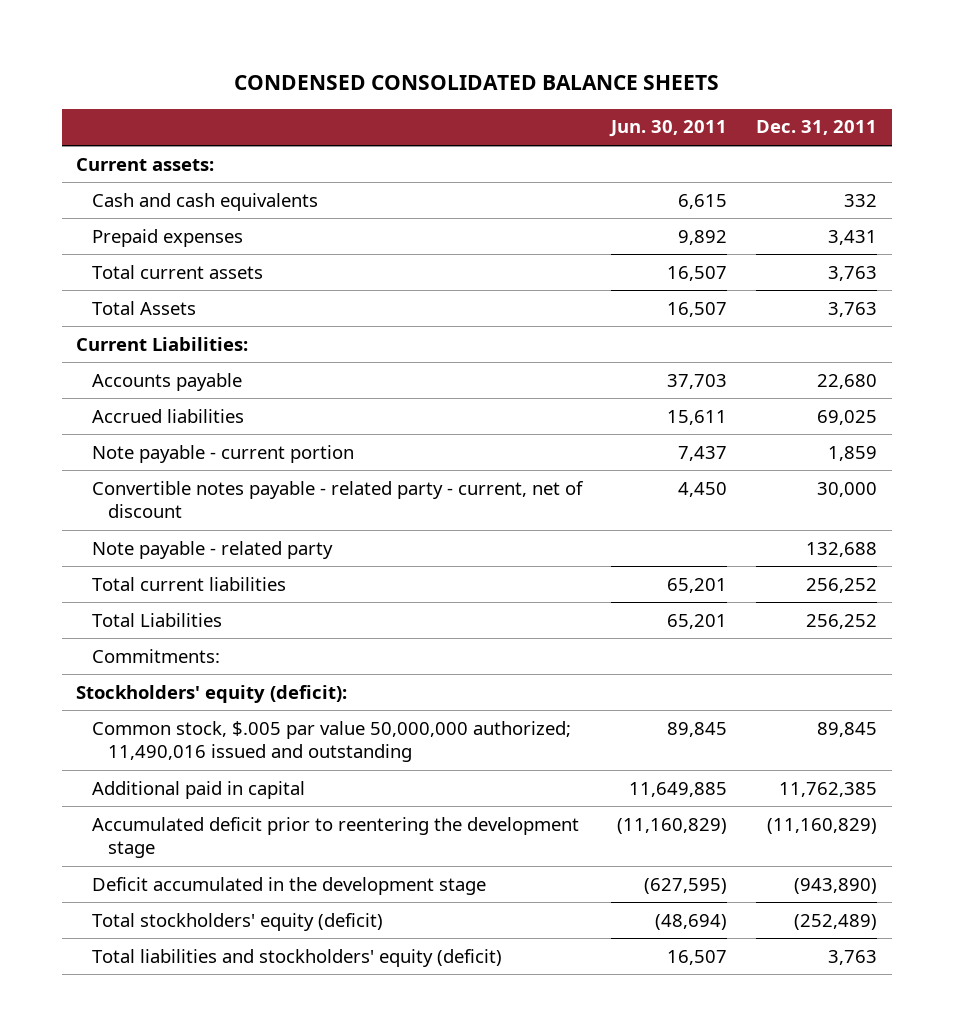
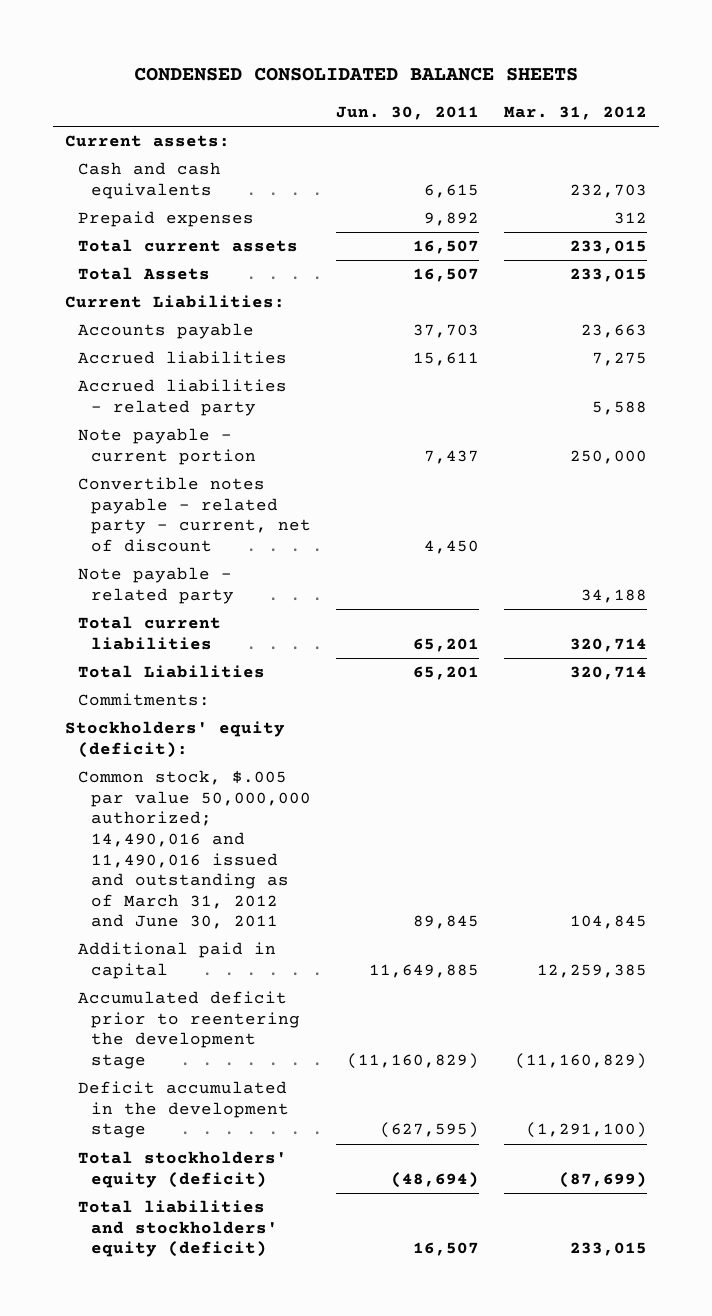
[756,120,878,136] Dec. 31, 2011 -> none
none -> [503,106,647,121] Mar. 31, 2012
none -> [77,379,287,416] Accrued liabilities - related party
[92,720,572,763] Common stock, $.005 par value 50,000,000 authorized; 11,490,016 issued and outstanding -> [77,770,311,930] Common stock, $.005 par value 50,000,000 authorized; 14,490,016 and 11,490,016 issued and outstanding as of March 31, 2012 and June 30, 2011

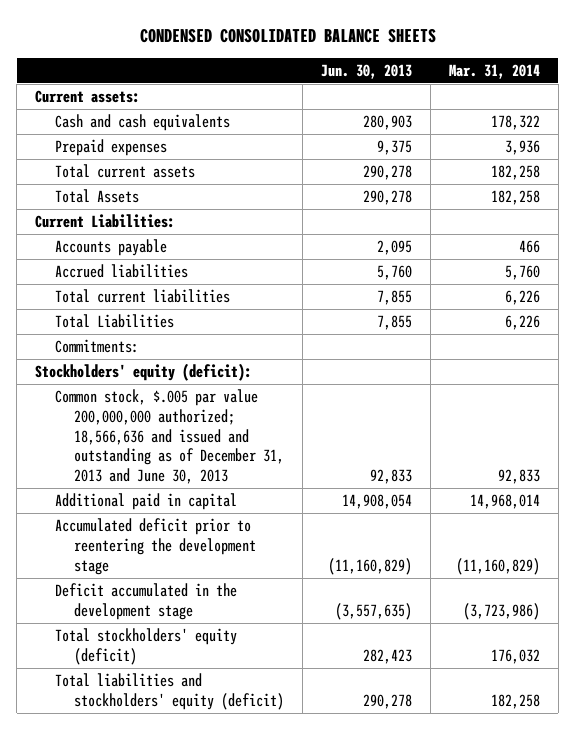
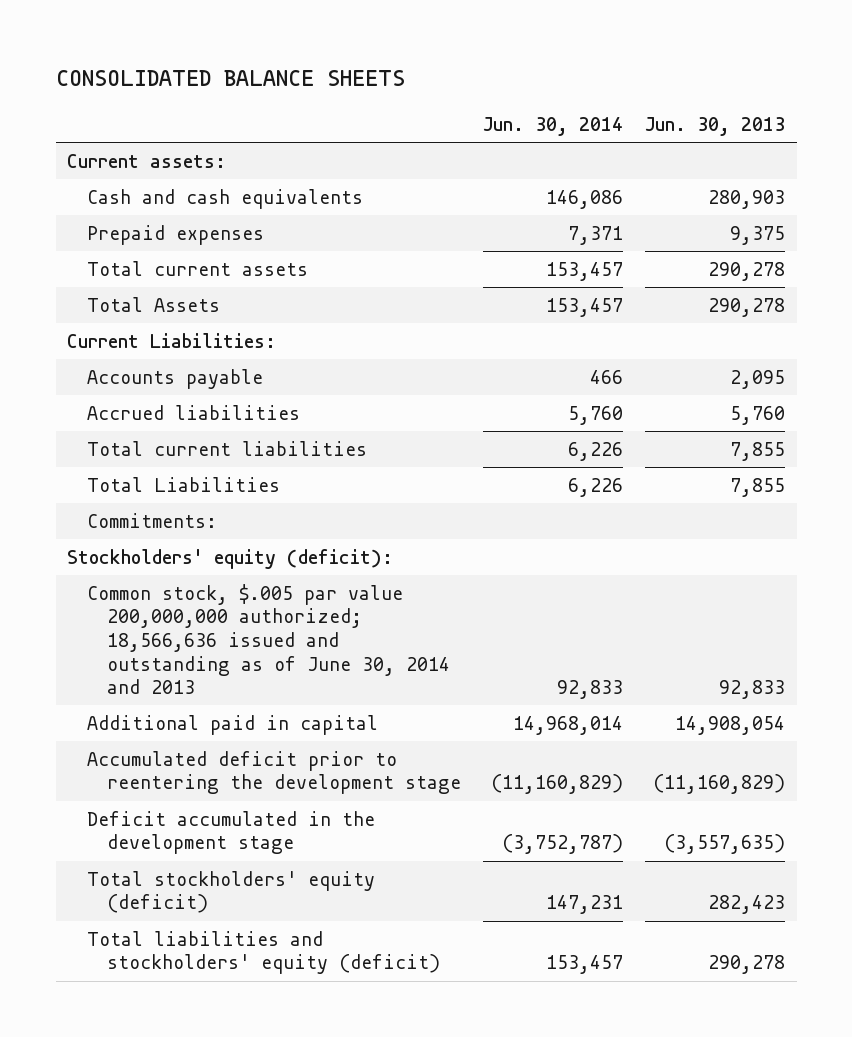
[139,27,436,43] CONDENSED CONSOLIDATED BALANCE SHEETS -> [55,70,405,87] CONSOLIDATED BALANCE SHEETS
[448,63,540,79] Mar. 31, 2014 -> none
none -> [483,116,624,136] Jun. 30, 2014
[54,389,284,485] Common stock, $.005 par value 200,000,000 authorized; 18,566,636 and issued and outstanding as of December 31, 2013 and June 30, 2013 -> [86,583,450,695] Common stock, $.005 par value 200,000,000 authorized; 18,566,636 issued and outstanding as of June 30, 2014 and 2013

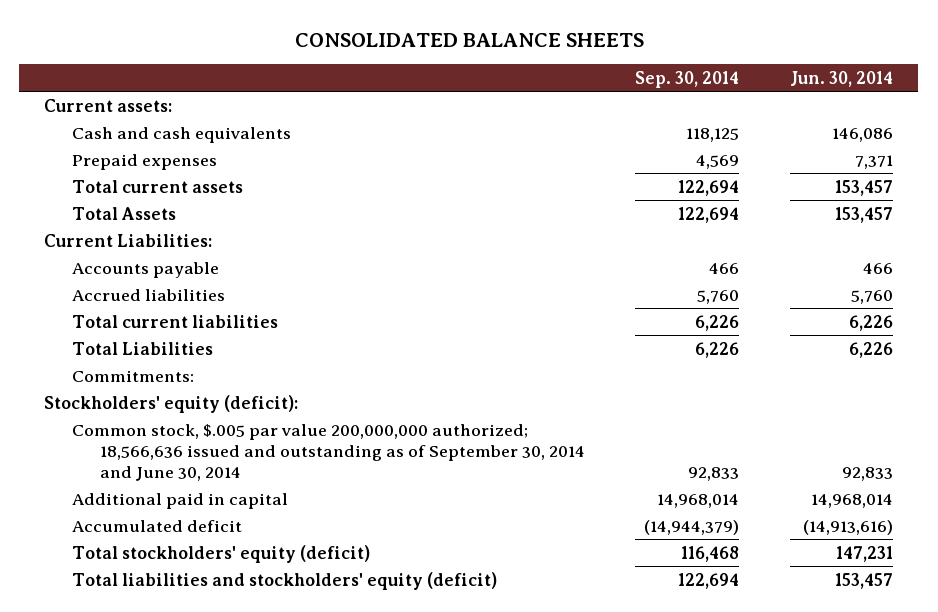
[645,116,786,136] Jun. 30, 2013 -> none
none -> [635,70,740,88] Sep. 30, 2014
[86,583,450,695] Common stock, $.005 par value 200,000,000 authorized; 18,566,636 issued and outstanding as of June 30, 2014 and 2013 -> [72,423,585,481] Common stock, $.005 par value 200,000,000 authorized; 18,566,636 issued and outstanding as of September 30, 2014 and June 30, 2014
[86,750,461,795] Accumulated deficit prior to reentering the development stage -> none
[86,810,375,855] Deficit accumulated in the development stage -> [72,519,243,532] Accumulated deficit
[502,834,624,855] (3,752,787) -> [803,519,894,535] (14,913,616)

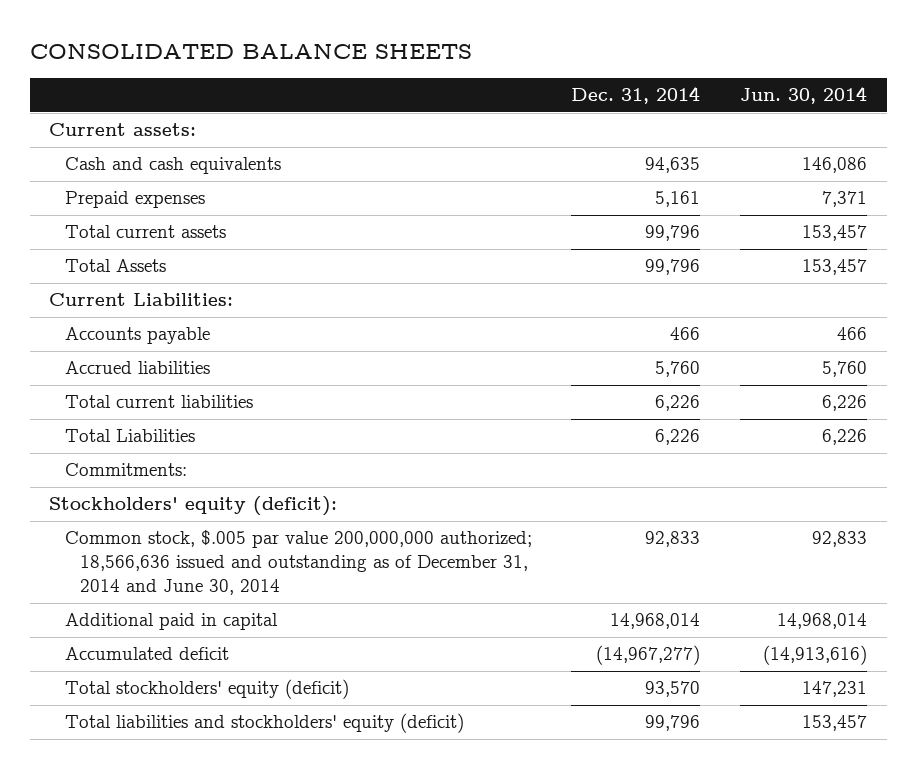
[635,70,740,88] Sep. 30, 2014 -> none
none -> [571,86,701,105] Dec. 31, 2014
[72,423,585,481] Common stock, $.005 par value 200,000,000 authorized; 18,566,636 issued and outstanding as of September 30, 2014 and June 30, 2014 -> [64,530,532,596] Common stock, $.005 par value 200,000,000 authorized; 18,566,636 issued and outstanding as of December 31, 2014 and June 30, 2014

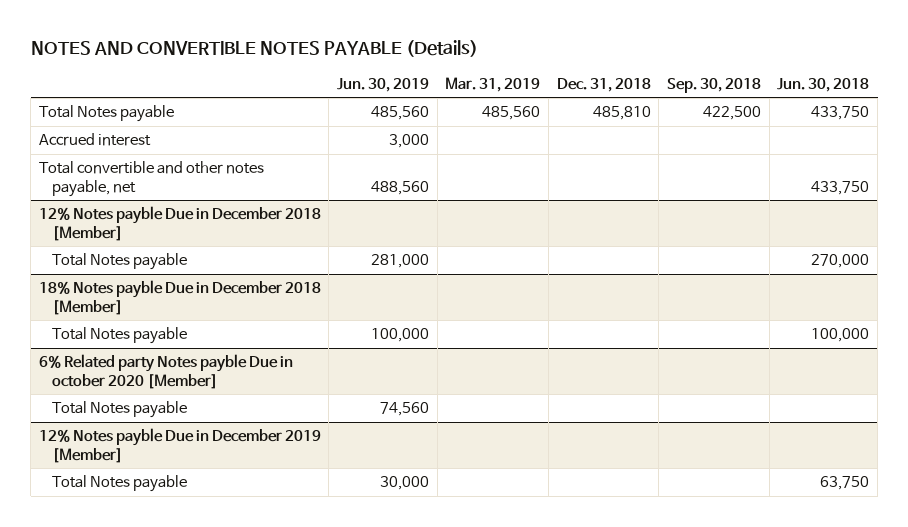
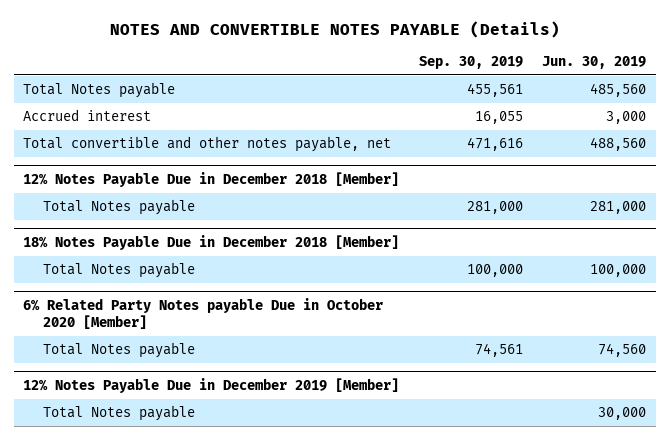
[445,76,541,92] Mar. 31, 2019 -> none
[556,77,651,92] Dec. 31, 2018 -> none
[667,77,762,93] Sep. 30, 2018 -> none
[777,77,870,92] Jun. 30, 2018 -> none
none -> [418,56,523,70] Sep. 30, 2019
[38,206,321,241] 12% Notes payble Due in December 2018 [Member] -> [23,171,400,187] 12% Notes Payable Due in December 2018 [Member]
[38,280,321,315] 18% Notes payble Due in December 2018 [Member] -> [23,234,400,250] 18% Notes Payable Due in December 2018 [Member]
[38,354,293,389] 6% Related party Notes payble Due in october 2020 [Member] -> [23,297,384,330] 6% Related Party Notes payable Due in October 2020 [Member]
[38,428,321,463] 12% Notes payble Due in December 2019 [Member] -> [23,377,400,393] 12% Notes Payable Due in December 2019 [Member]

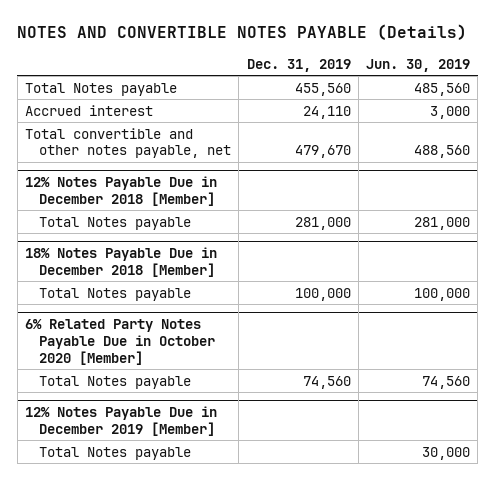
[418,56,523,70] Sep. 30, 2019 -> none
none -> [246,58,351,72] Dec. 31, 2019
[23,297,384,330] 6% Related Party Notes payable Due in October 2020 [Member] -> [24,318,216,365] 6% Related Party Notes Payable Due in October 2020 [Member]

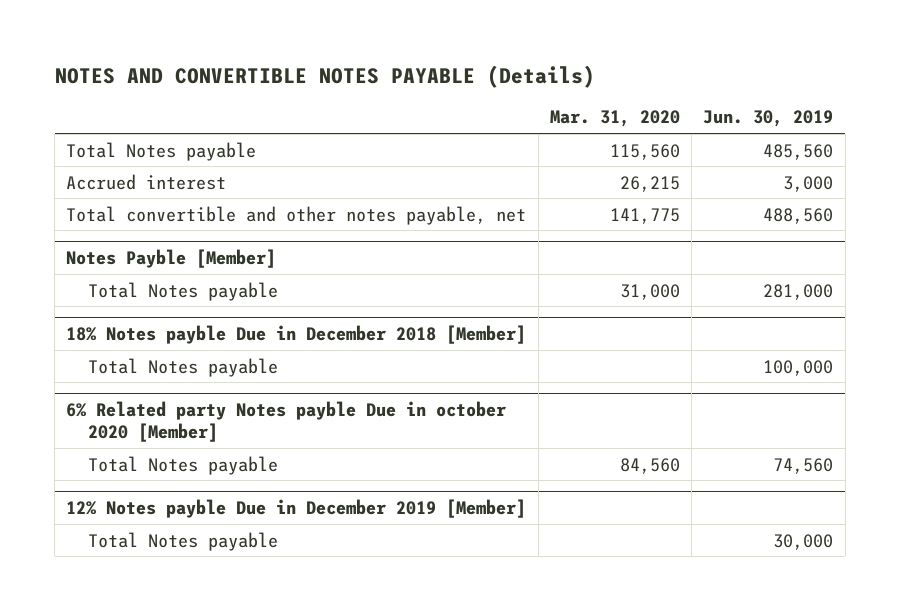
[246,58,351,72] Dec. 31, 2019 -> none
none -> [549,110,680,128] Mar. 31, 2020
[24,175,217,206] 12% Notes Payable Due in December 2018 [Member] -> [66,248,277,268] Notes Payble [Member]
[24,246,217,277] 18% Notes Payable Due in December 2018 [Member] -> [66,324,527,344] 18% Notes payble Due in December 2018 [Member]
[24,318,216,365] 6% Related Party Notes Payable Due in October 2020 [Member] -> [66,400,507,443] 6% Related party Notes payble Due in october 2020 [Member]
[24,405,217,436] 12% Notes Payable Due in December 2019 [Member] -> [66,498,527,518] 12% Notes payble Due in December 2019 [Member]

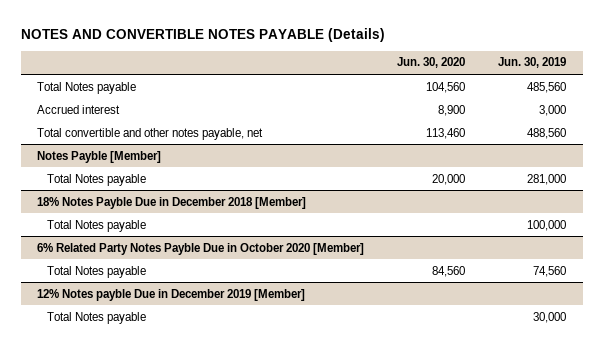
[549,110,680,128] Mar. 31, 2020 -> none
none -> [397,57,466,69] Jun. 30, 2020
[66,324,527,344] 18% Notes payble Due in December 2018 [Member] -> [37,196,307,209] 18% Notes Payble Due in December 2018 [Member]
[66,400,507,443] 6% Related party Notes payble Due in october 2020 [Member] -> [37,242,365,255] 6% Related Party Notes Payble Due in October 2020 [Member]

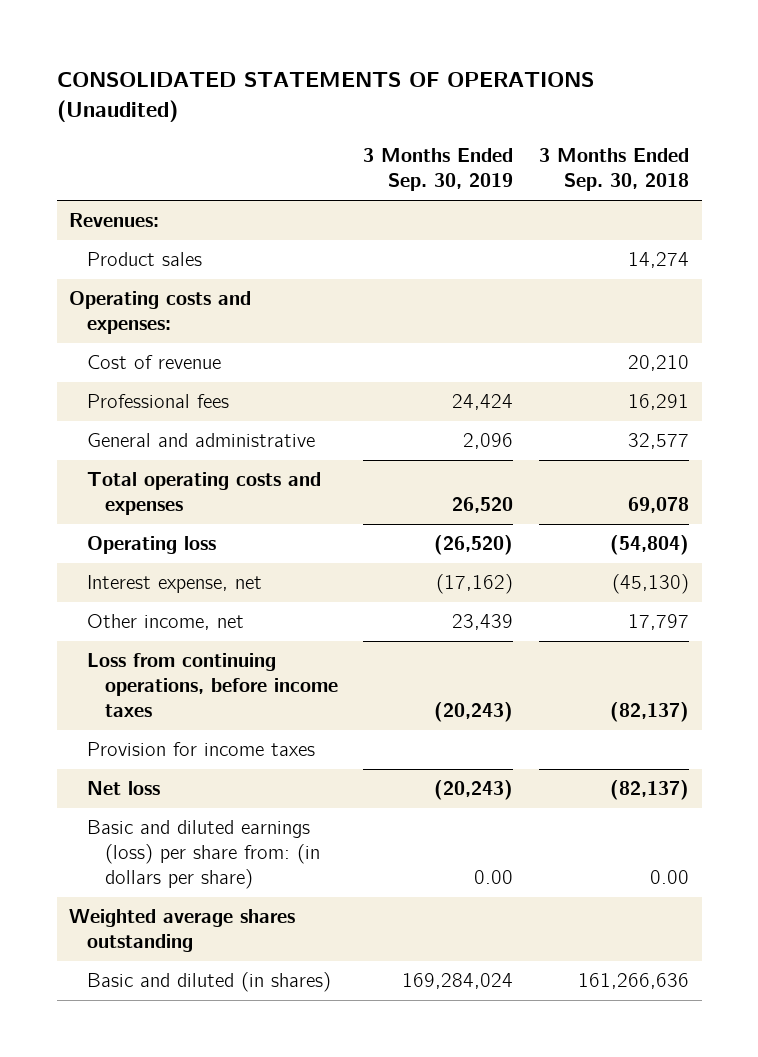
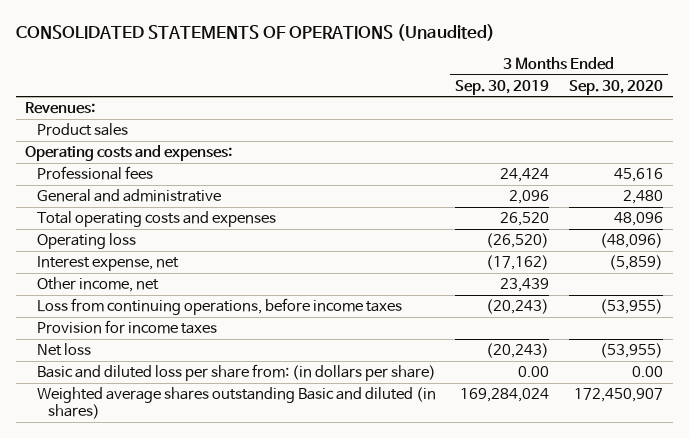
[538,148,689,192] 3 Months Ended Sep. 30, 2018 -> none
none -> [569,79,664,95] Sep. 30, 2020
[87,355,222,370] Cost of revenue -> none
[69,909,296,952] Weighted average shares outstanding -> none
[87,820,321,889] Basic and diluted earnings (loss) per share from: (in dollars per share) -> [36,364,436,382] Basic and diluted loss per share from: (in dollars per share)
[87,972,332,993] Basic and diluted (in shares) -> [36,387,436,419] Weighted average shares outstanding Basic and diluted (in shares)

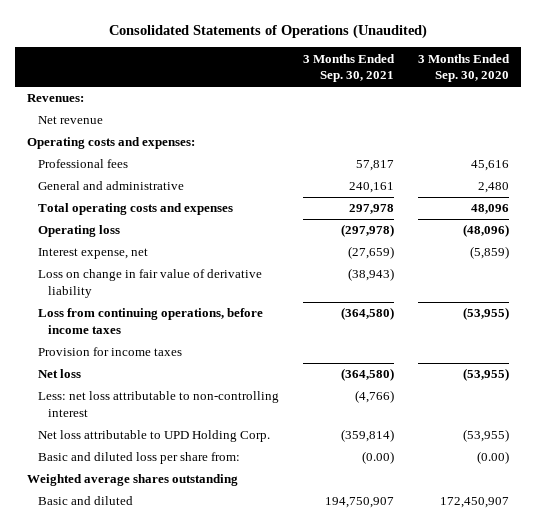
[15,24,495,42] CONSOLIDATED STATEMENTS OF OPERATIONS (Unaudited) -> [109,23,428,39] Consolidated Statements of Operations (Unaudited)
[455,79,550,95] Sep. 30, 2019 -> none
none -> [302,53,395,83] 3 Months Ended Sep. 30, 2021
[36,123,128,137] Product sales -> [37,116,103,125] Net revenue
[36,277,159,293] Other income, net -> none
none -> [37,269,262,298] Loss on change in fair value of derivative liability
none -> [37,391,279,417] Less: net loss attributable to non-controlling interest
none -> [37,430,270,443] Net loss attributable to UPD Holding Corp.
[36,364,436,382] Basic and diluted loss per share from: (in dollars per share) -> [37,452,240,465] Basic and diluted loss per share from:
[632,366,664,378] 0.00 -> [477,451,510,465] (0.00)
none -> [26,474,238,487] Weighted average shares outstanding
[36,387,436,419] Weighted average shares outstanding Basic and diluted (in shares) -> [37,496,133,506] Basic and diluted

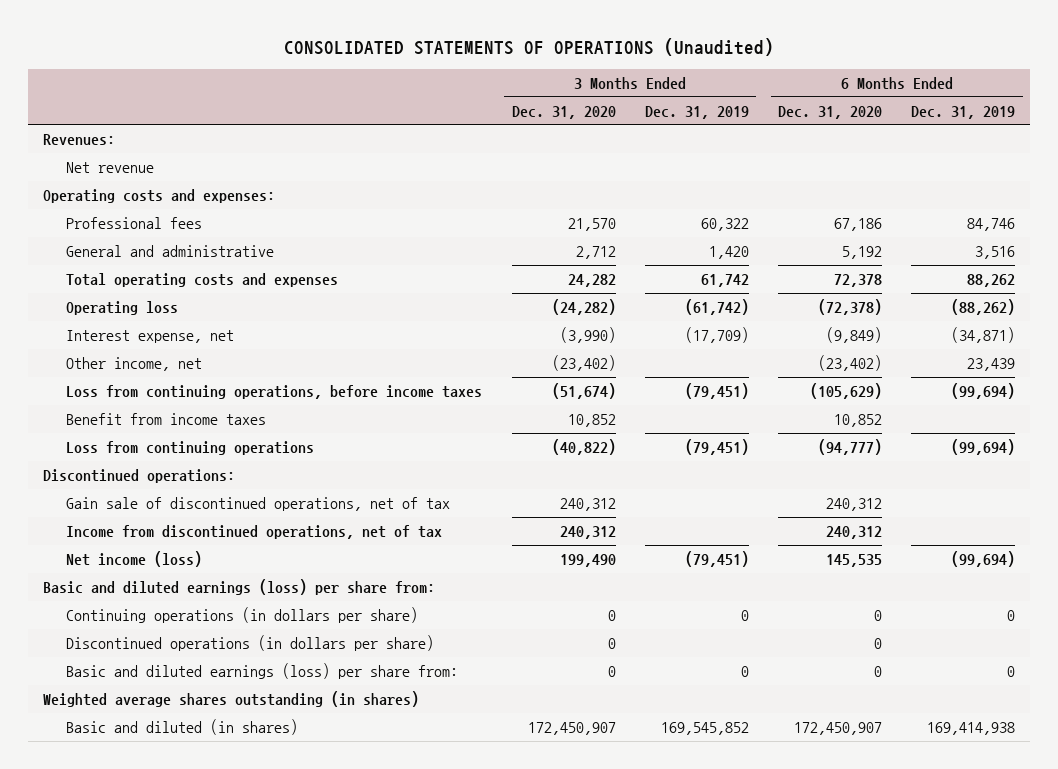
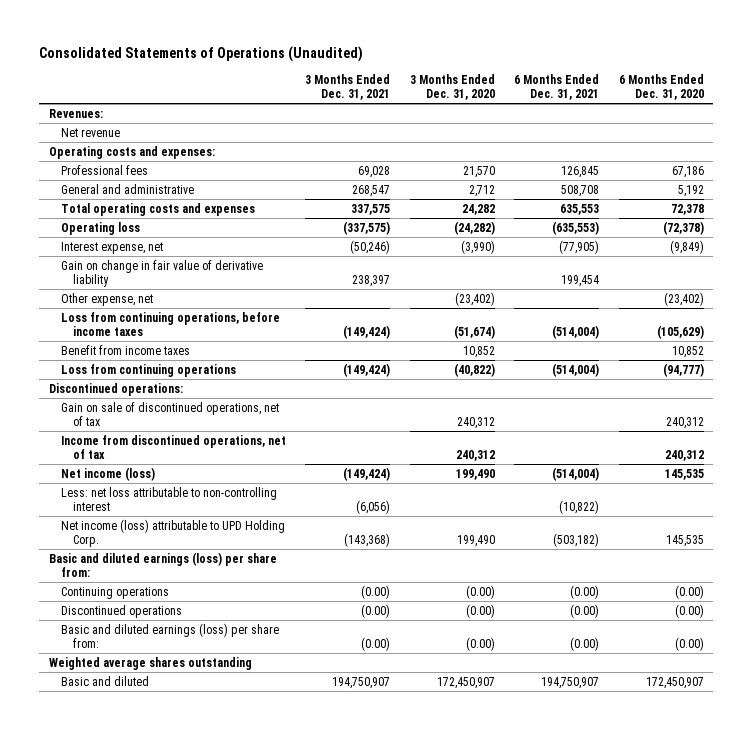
[284,38,775,57] CONSOLIDATED STATEMENTS OF OPERATIONS (Unaudited) -> [39,45,364,62] Consolidated Statements of Operations (Unaudited)
[644,105,749,119] Dec. 31, 2019 -> none
[911,105,1016,119] Dec. 31, 2019 -> none
none -> [305,73,391,100] 3 Months Ended Dec. 31, 2021
none -> [514,73,600,100] 6 Months Ended Dec. 31, 2021
none -> [61,259,264,287] Gain on change in fair value of derivative liability
[66,356,203,371] Other income, net -> [61,292,154,306] Other expense, net
[66,496,451,511] Gain sale of discontinued operations, net of tax -> [61,401,280,426] Gain on sale of discontinued operations, net of tax
none -> [61,486,278,511] Less: net loss attributable to non-controlling interest
none -> [61,518,286,547] Net income (loss) attributable to UPD Holding Corp.
[66,606,419,623] Continuing operations (in dollars per share) -> [61,586,170,599] Continuing operations
[607,609,616,621] 0 -> [465,584,495,599] (0.00)
[874,609,883,621] 0 -> [674,584,704,599] (0.00)
[66,634,435,651] Discontinued operations (in dollars per share) -> [61,604,183,618] Discontinued operations
[607,637,616,649] 0 -> [465,603,495,618] (0.00)
[874,637,883,649] 0 -> [674,603,704,618] (0.00)
[607,665,616,677] 0 -> [465,636,495,651] (0.00)
[874,665,883,677] 0 -> [674,636,704,651] (0.00)
[42,690,419,707] Weighted average shares outstanding (in shares) -> [48,656,252,670] Weighted average shares outstanding
[66,718,299,735] Basic and diluted (in shares) -> [61,675,150,686] Basic and diluted

